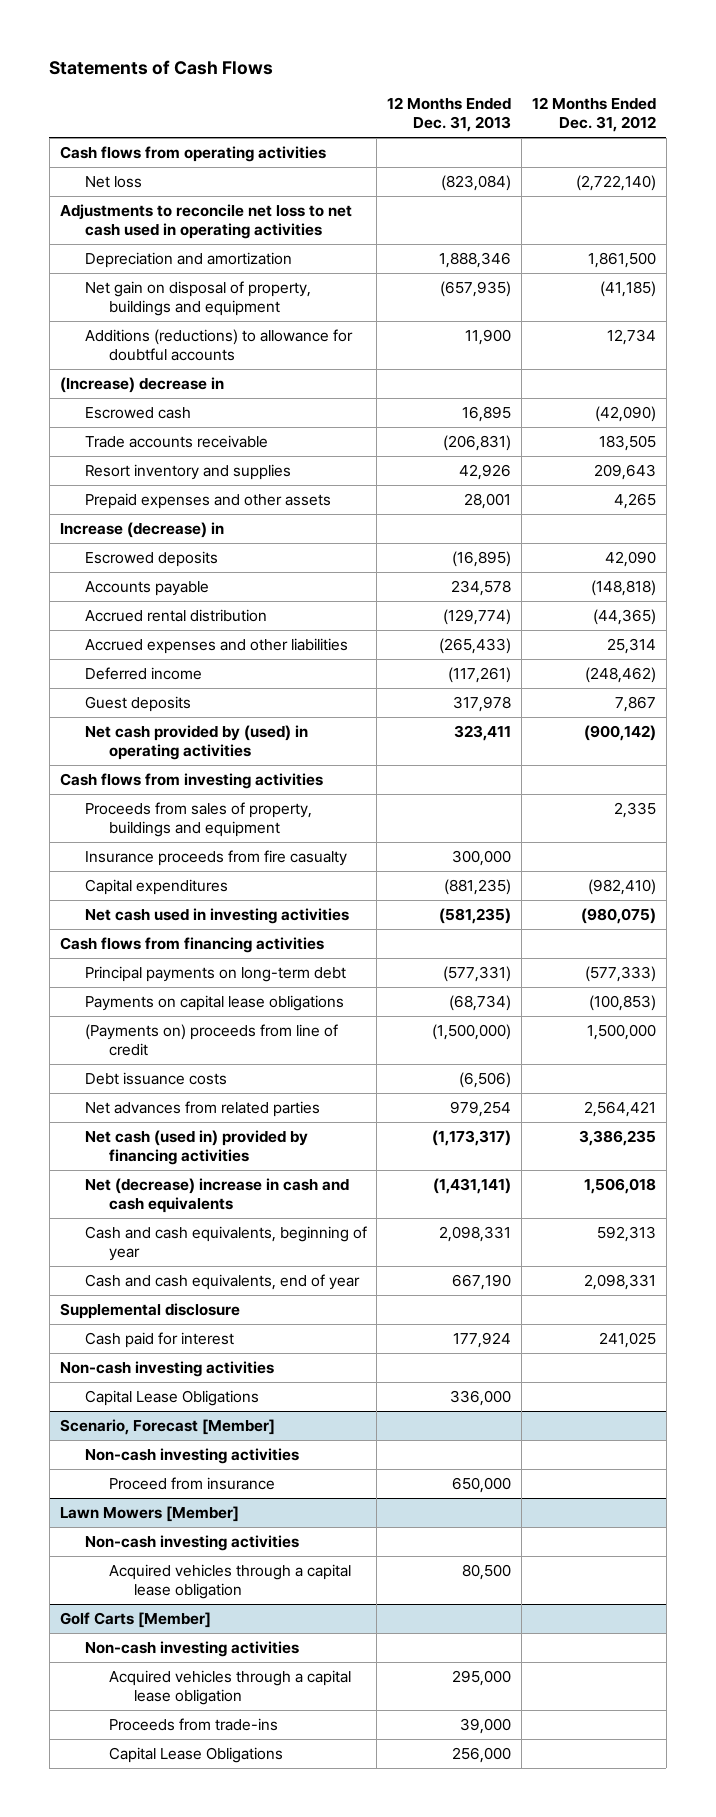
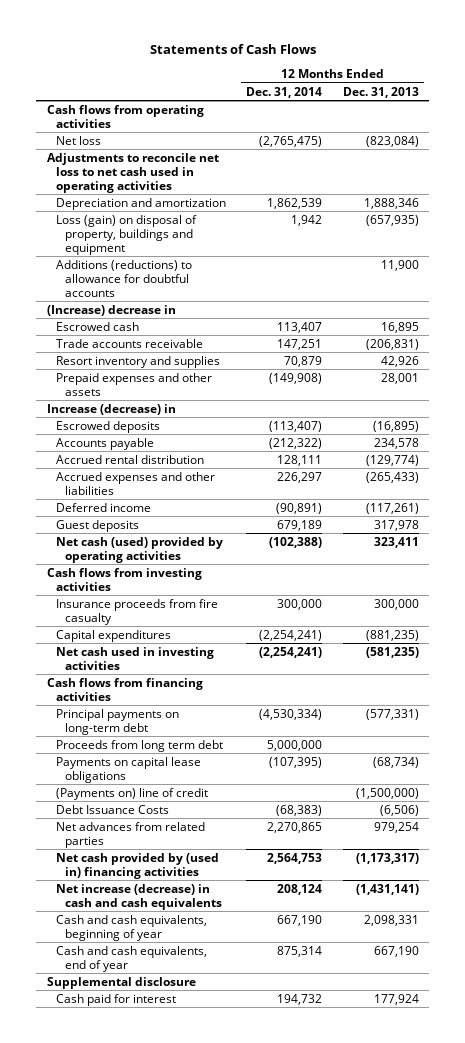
[531,96,656,133] 12 Months Ended Dec. 31, 2012 -> none
none -> [246,86,323,98] Dec. 31, 2014
[84,280,311,317] Net gain on disposal of property, buildings and equipment -> [55,214,197,255] Loss (gain) on disposal of property, buildings and equipment
[84,724,308,761] Net cash provided by (used) in operating activities -> [55,536,223,563] Net cash (used) provided by operating activities
[84,801,312,838] Proceeds from sales of property, buildings and equipment -> none
none -> [55,739,223,752] Proceeds from long term debt
[84,1023,338,1057] (Payments on) proceeds from line of credit -> [55,787,208,800] (Payments on) line of credit
[84,1071,227,1085] Debt issuance costs -> [55,804,169,814] Debt Issuance Costs
[84,1129,308,1166] Net cash (used in) provided by financing activities -> [55,852,219,879] Net cash provided by (used in) financing activities
[84,1177,349,1214] Net (decrease) increase in cash and cash equivalents -> [55,883,222,910] Net increase (decrease) in cash and cash equivalents
[59,1360,274,1377] Non-cash investing activities -> none
[84,1389,259,1406] Capital Lease Obligations -> none
[59,1418,275,1435] Scenario, Forecast [Member] -> none
[84,1447,299,1464] Non-cash investing activities -> none
[109,1476,276,1490] Proceed from insurance -> none
[59,1505,239,1522] Lawn Mowers [Member] -> none
[84,1534,299,1551] Non-cash investing activities -> none
[109,1563,352,1600] Acquired vehicles through a capital lease obligation -> none
[59,1611,211,1628] Golf Carts [Member] -> none
[84,1640,299,1657] Non-cash investing activities -> none
[109,1669,352,1706] Acquired vehicles through a capital lease obligation -> none
[109,1717,279,1731] Proceeds from trade-ins -> none
[109,1746,284,1763] Capital Lease Obligations -> none

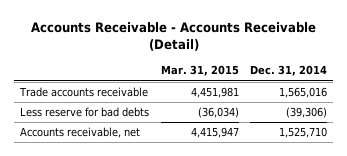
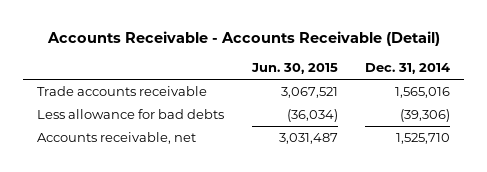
[160,65,239,77] Mar. 31, 2015 -> none
none -> [250,62,338,74] Jun. 30, 2015
[20,107,150,118] Less reserve for bad debts -> [37,109,225,120] Less allowance for bad debts

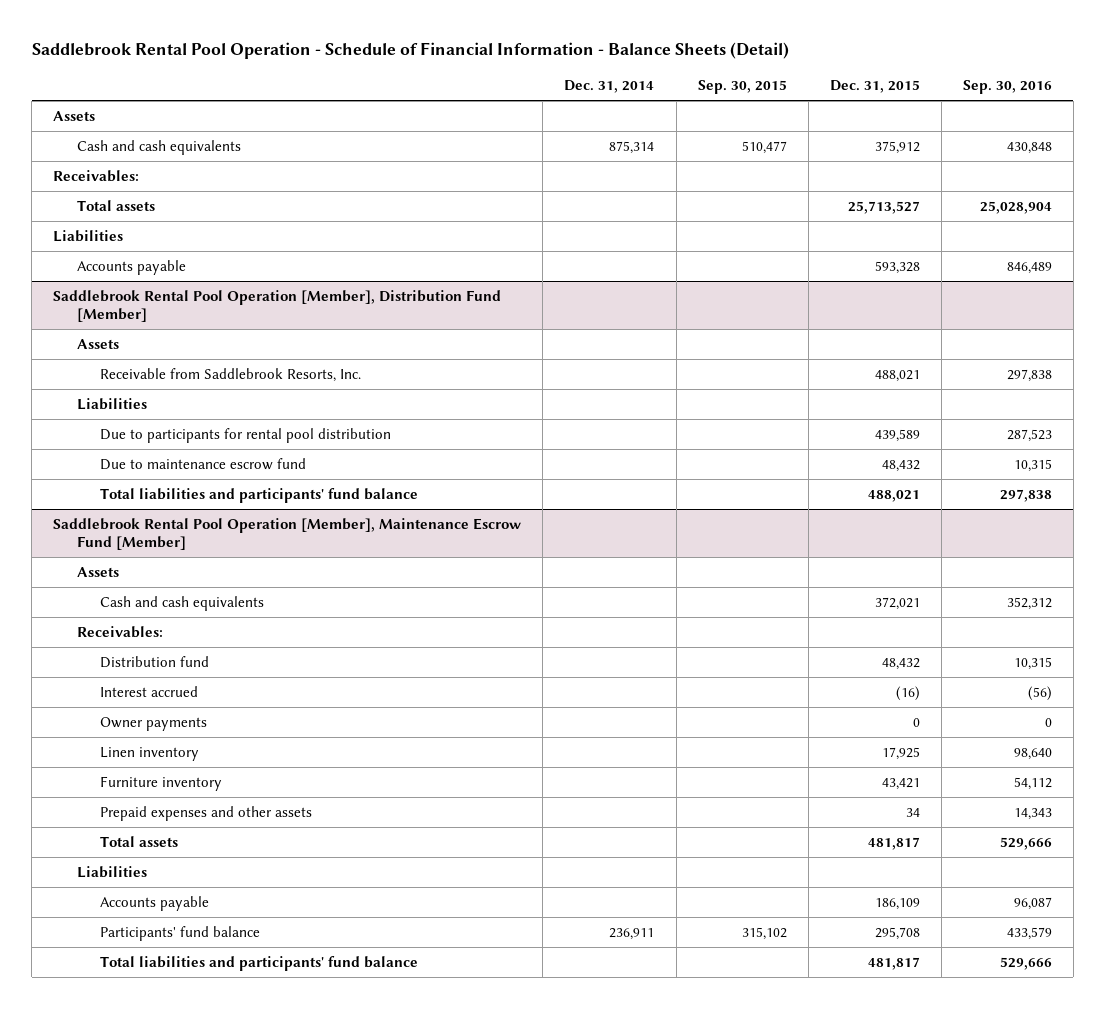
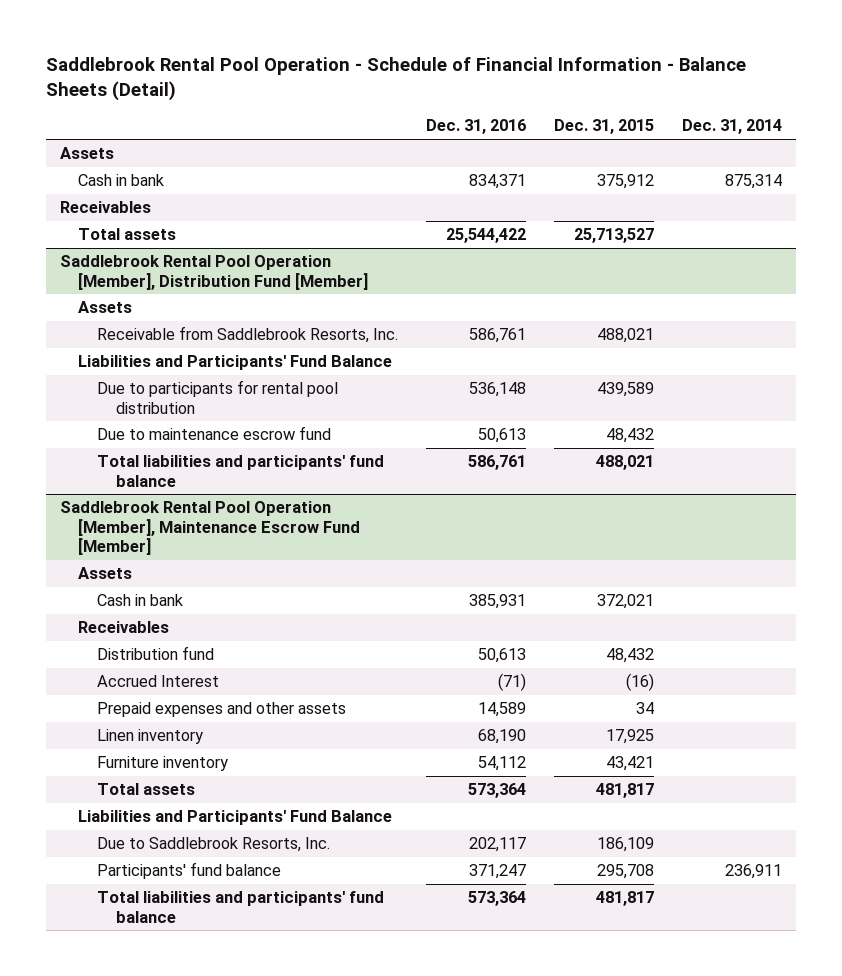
[697,80,787,95] Sep. 30, 2015 -> none
[962,80,1052,95] Sep. 30, 2016 -> none
none -> [426,119,527,135] Dec. 31, 2016
[76,139,241,155] Cash and cash equivalents -> [78,174,165,187] Cash in bank
[53,169,140,182] Receivables: -> [59,201,151,214] Receivables
[53,229,124,242] Liabilities -> none
[76,259,186,275] Accounts payable -> none
[76,397,147,410] Liabilities -> [78,355,393,371] Liabilities and Participants' Fund Balance
[99,595,264,611] Cash and cash equivalents -> [97,594,184,607] Cash in bank
[76,625,163,638] Receivables: -> [78,621,170,634] Receivables
[99,716,207,731] Owner payments -> none
[99,685,198,697] Interest accrued -> [97,675,220,688] Accrued Interest
[99,805,312,821] Prepaid expenses and other assets -> [97,702,347,718] Prepaid expenses and other assets
[76,865,147,878] Liabilities -> [78,810,393,826] Liabilities and Participants' Fund Balance
[99,895,209,911] Accounts payable -> [97,837,331,853] Due to Saddlebrook Resorts, Inc.

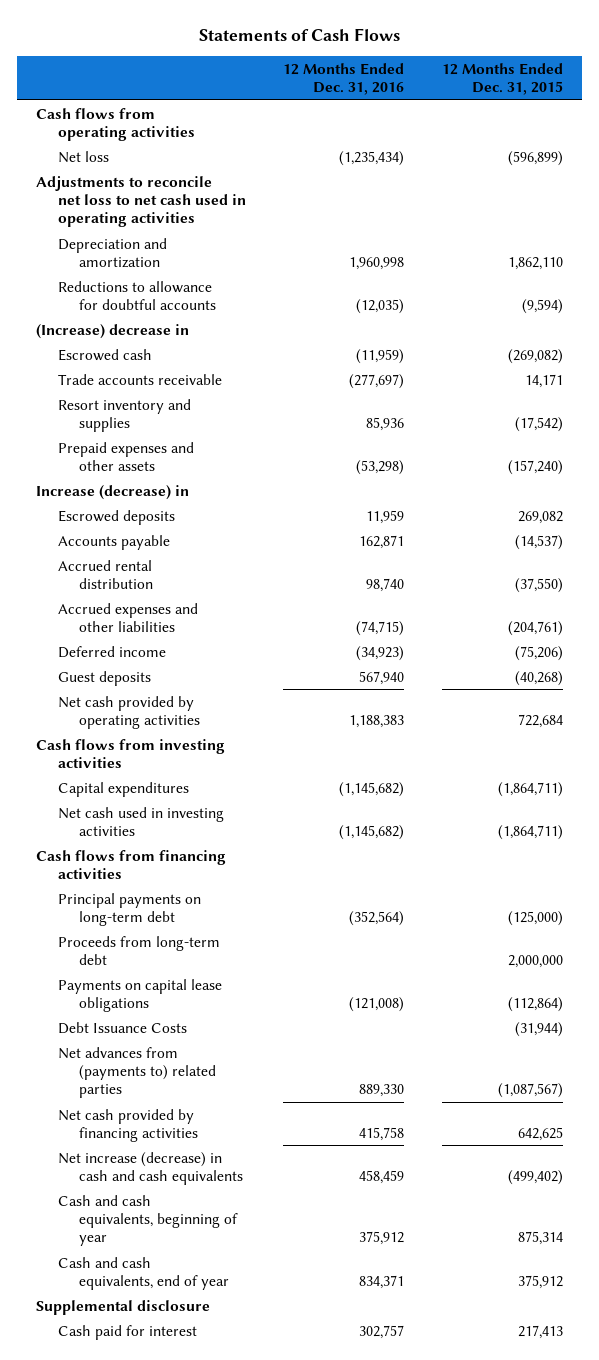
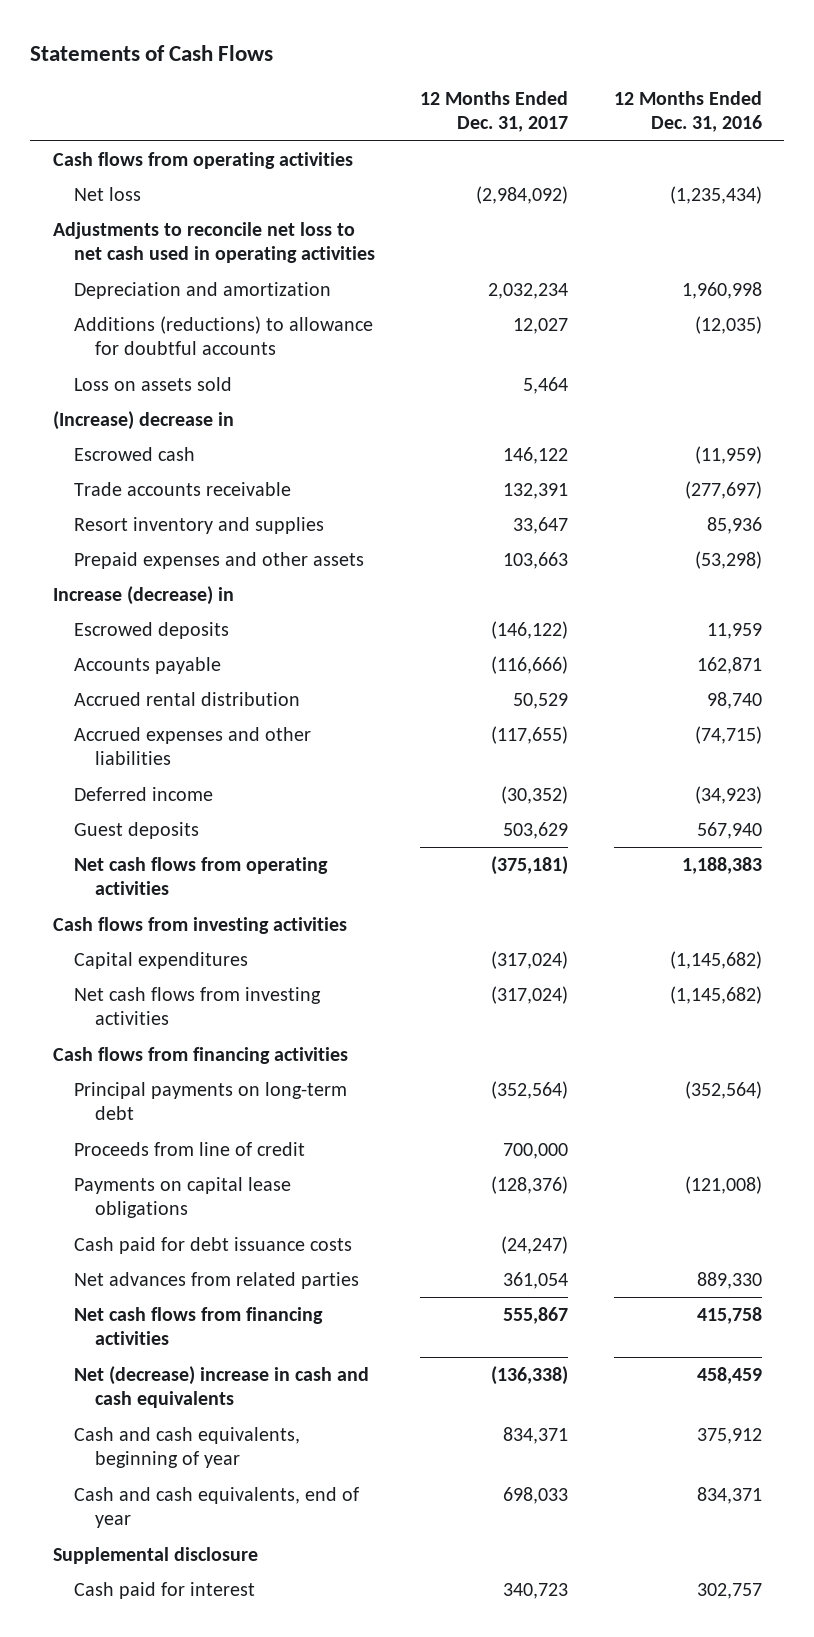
[441,62,563,96] 12 Months Ended Dec. 31, 2015 -> none
none -> [420,91,569,133] 12 Months Ended Dec. 31, 2017
[57,280,217,310] Reductions to allowance for doubtful accounts -> [73,316,373,356] Additions (reductions) to allowance for doubtful accounts
none -> [73,377,232,392] Loss on assets sold
[57,695,201,729] Net cash provided by operating activities -> [73,857,328,896] Net cash flows from operating activities
[57,806,224,836] Net cash used in investing activities -> [73,987,321,1026] Net cash flows from investing activities
[57,935,220,965] Proceeds from long-term debt -> none
none -> [73,1142,305,1157] Proceeds from line of credit
[57,1021,187,1034] Debt Issuance Costs -> [73,1237,352,1255] Cash paid for debt issuance costs
[57,1046,217,1099] Net advances from (payments to) related parties -> [73,1272,359,1290] Net advances from related parties
[57,1108,199,1142] Net cash provided by financing activities -> [73,1307,323,1346] Net cash flows from financing activities
[57,1151,244,1185] Net increase (decrease) in cash and cash equivalents -> [73,1366,369,1409] Net (decrease) increase in cash and cash equivalents

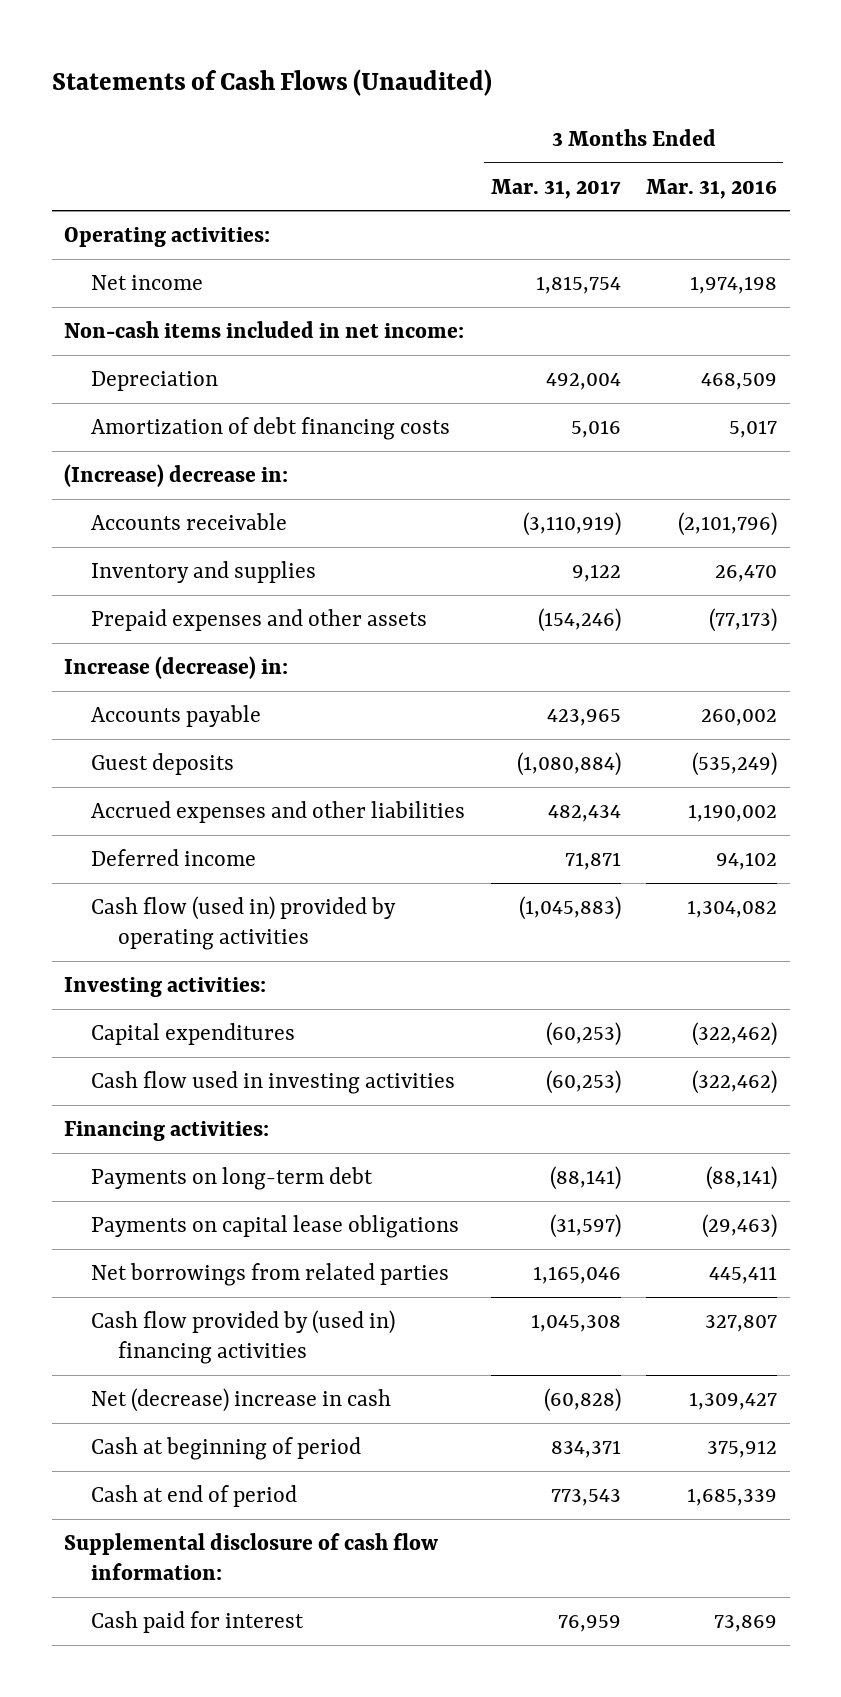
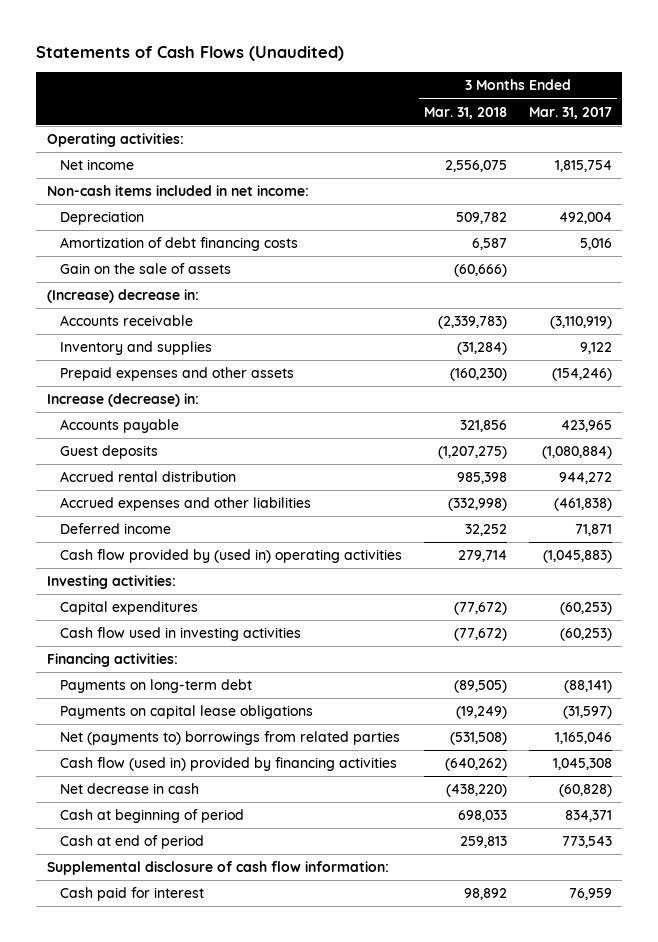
[646,178,778,199] Mar. 31, 2016 -> none
none -> [424,106,508,119] Mar. 31, 2018
none -> [60,263,232,275] Gain on the sale of assets
none -> [60,471,237,483] Accrued rental distribution
[547,804,621,822] 482,434 -> [553,498,612,512] (461,838)
[91,895,397,950] Cash flow (used in) provided by operating activities -> [60,549,403,564] Cash flow provided by (used in) operating activities
[91,1262,450,1286] Net borrowings from related parties -> [60,731,401,746] Net (payments to) borrowings from related parties
[91,1309,396,1364] Cash flow provided by (used in) financing activities -> [60,757,398,772] Cash flow (used in) provided by financing activities
[91,1387,392,1412] Net (decrease) increase in cash -> [60,783,200,795] Net decrease in cash

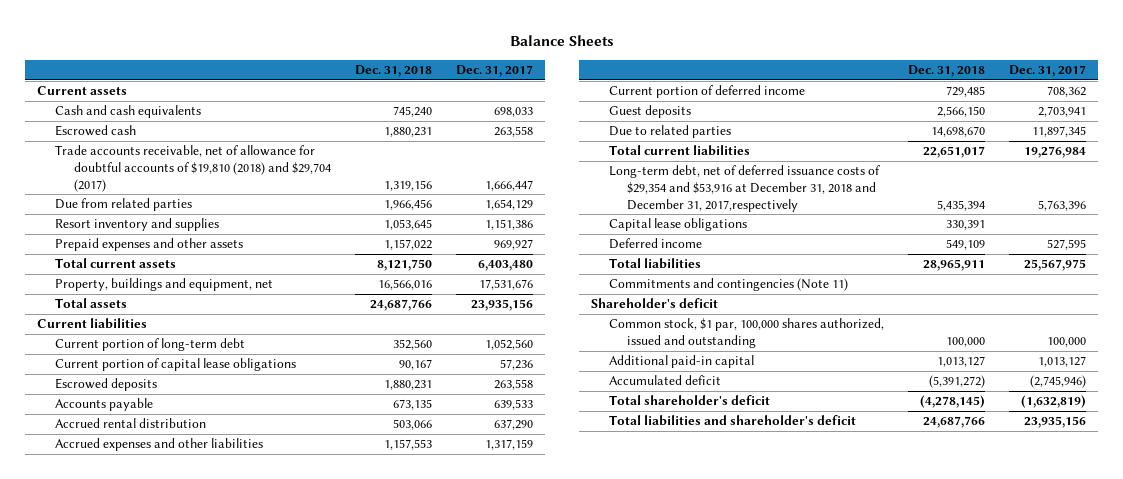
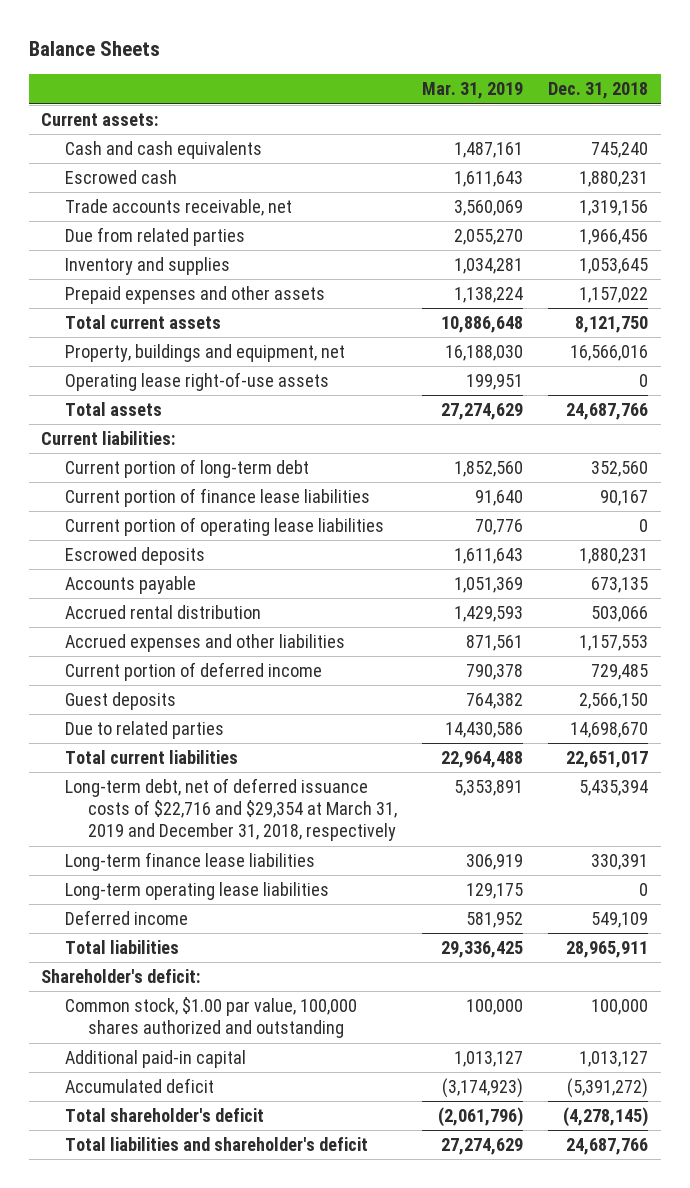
[455,65,533,78] Dec. 31, 2017 -> none
none -> [422,82,524,100] Mar. 31, 2019
[37,86,128,96] Current assets -> [41,113,159,127] Current assets:
[55,145,331,192] Trade accounts receivable, net of allowance for doubtful accounts of $19,810 (2018) and $29,704 (2017) -> [64,199,292,217] Trade accounts receivable, net
[55,218,220,232] Resort inventory and supplies -> [64,257,230,276] Inventory and supplies
none -> [64,372,329,392] Operating lease right-of-use assets
[37,318,148,330] Current liabilities -> [41,431,176,446] Current liabilities:
[55,358,297,372] Current portion of capital lease obligations -> [64,488,370,508] Current portion of finance lease liabilities
none -> [64,517,384,537] Current portion of operating lease liabilities
[609,165,881,212] Long-term debt, net of deferred issuance costs of $29,354 and $53,916 at December 31, 2018 and December 31, 2017,respectively -> [64,778,397,842] Long-term debt, net of deferred issuance costs of $22,716 and $29,354 at March 31, 2019 and December 31, 2018, respectively
[609,218,748,232] Capital lease obligations -> [64,852,315,872] Long-term finance lease liabilities
none -> [64,882,329,901] Long-term operating lease liabilities
[609,278,849,292] Commitments and contingencies (Note 11) -> none
[590,298,718,309] Shareholder's deficit -> [41,969,201,984] Shareholder's deficit:
[609,318,885,349] Common stock, $1 par, 100,000 shares authorized, issued and outstanding -> [64,997,357,1039] Common stock, $1.00 par value, 100,000 shares authorized and outstanding

